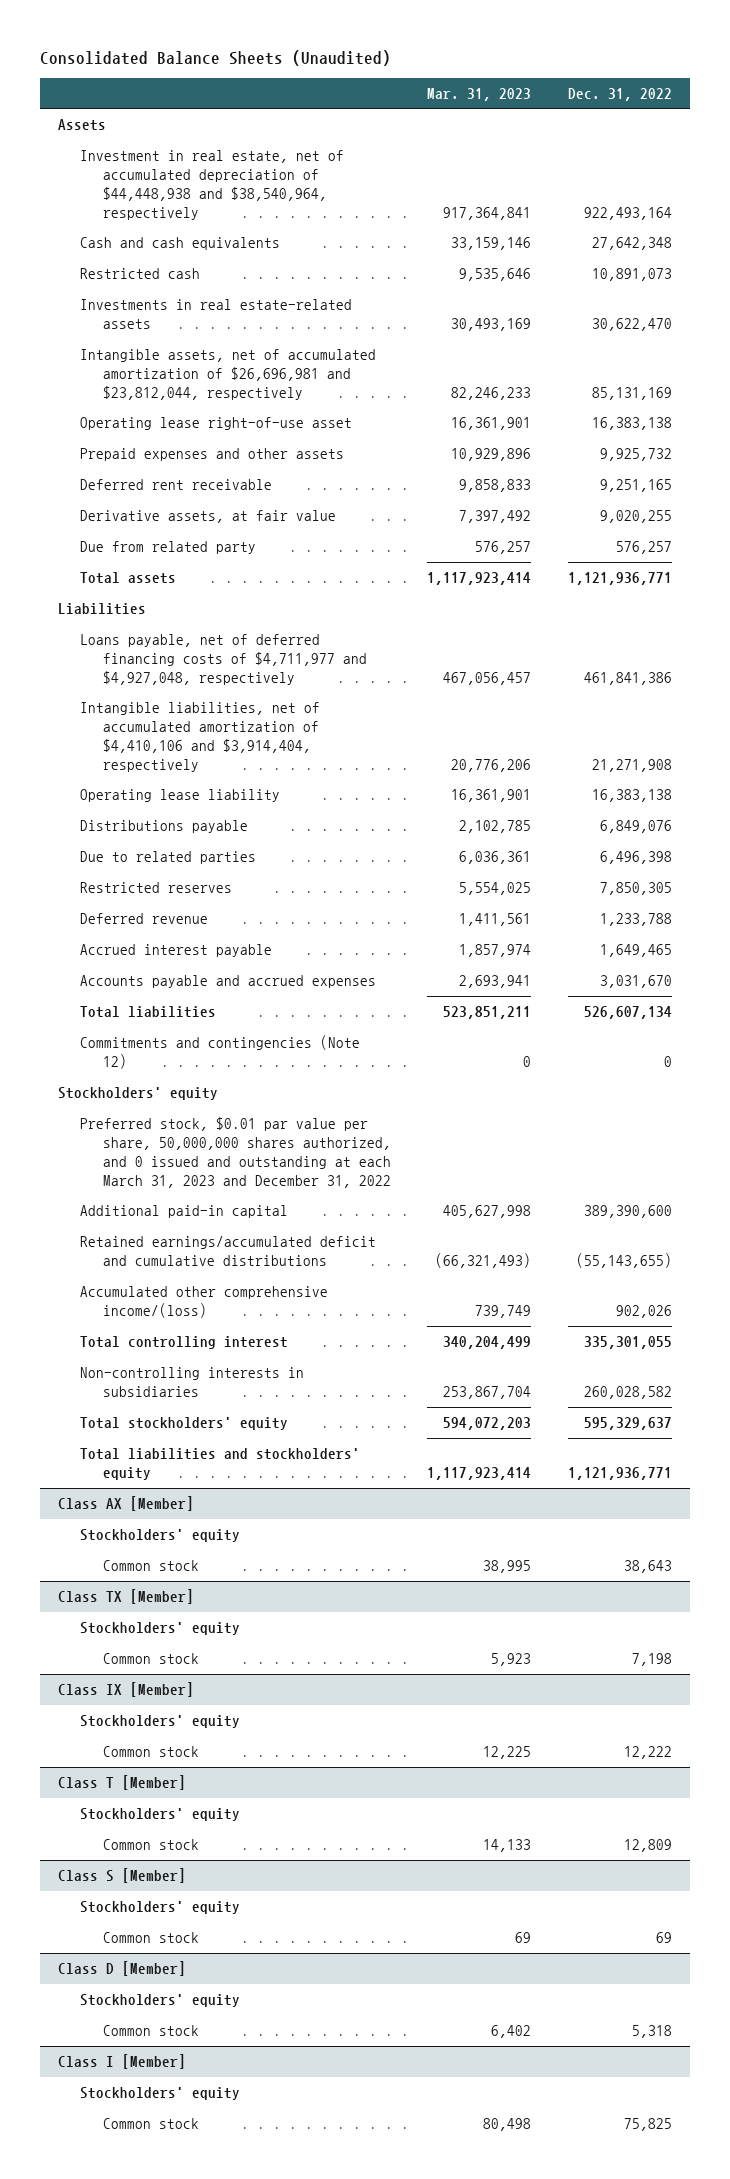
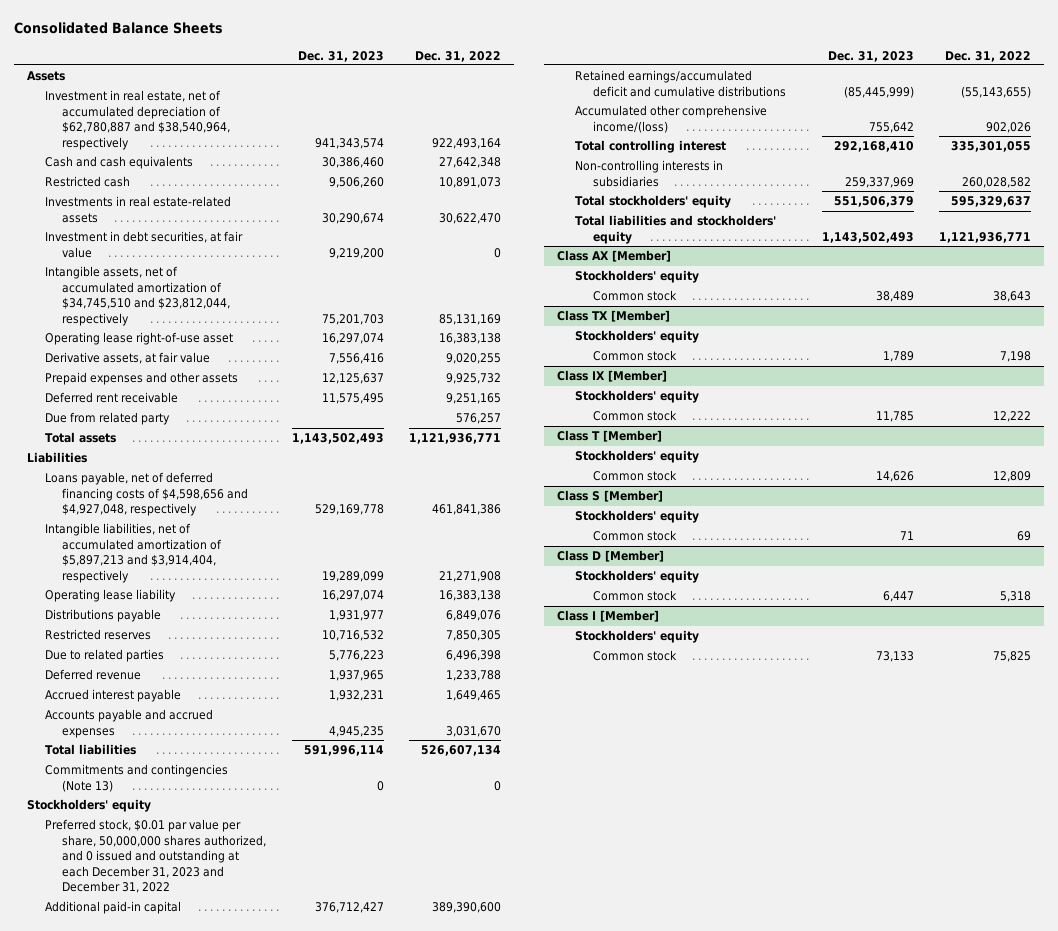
[39,49,391,66] Consolidated Balance Sheets (Unaudited) -> [14,22,224,35] Consolidated Balance Sheets
[427,87,532,101] Mar. 31, 2023 -> none
none -> [297,50,384,62] Dec. 31, 2023
[80,150,345,220] Investment in real estate, net of accumulated depreciation of $44,448,938 and $38,540,964, respectively -> [44,90,231,150] Investment in real estate, net of accumulated depreciation of $62,780,887 and $38,540,964, respectively
none -> [44,231,243,258] Investment in debt securities, at fair value
[80,349,377,400] Intangible assets, net of accumulated amortization of $26,696,981 and $23,812,044, respectively -> [44,266,231,326] Intangible assets, net of accumulated amortization of $34,745,510 and $23,812,044, respectively
[80,510,337,524] Derivative assets, at fair value -> [44,352,210,365] Derivative assets, at fair value
[80,634,367,685] Loans payable, net of deferred financing costs of $4,711,977 and $4,927,048, respectively -> [44,472,249,517] Loans payable, net of deferred financing costs of $4,598,656 and $4,927,048, respectively
[80,702,321,772] Intangible liabilities, net of accumulated amortization of $4,410,106 and $3,914,404, respectively -> [44,523,223,583] Intangible liabilities, net of accumulated amortization of $5,897,213 and $3,914,404, respectively
[80,851,257,865] Due to related parties -> [44,649,164,663] Due to related parties
[80,1035,361,1069] Commitments and contingencies (Note 12) -> [44,764,228,792] Commitments and contingencies (Note 13)
[80,1117,391,1188] Preferred stock, $0.01 par value per share, 50,000,000 shares authorized, and 0 issued and outstanding at each March 31, 2023 and December 31, 2022 -> [44,819,267,894] Preferred stock, $0.01 par value per share, 50,000,000 shares authorized, and 0 issued and outstanding at each December 31, 2023 and December 31, 2022

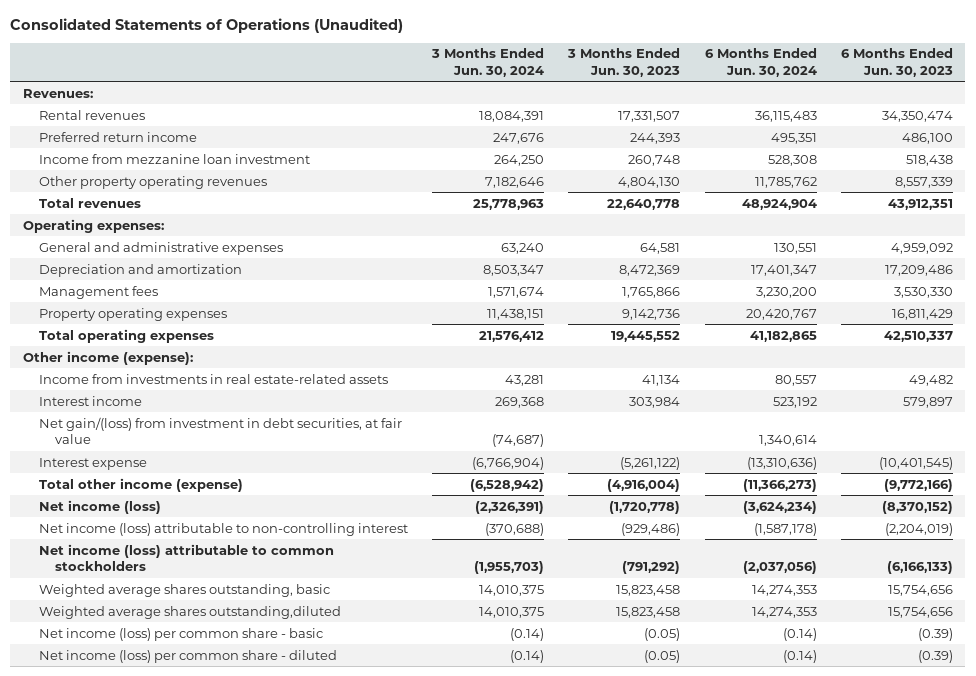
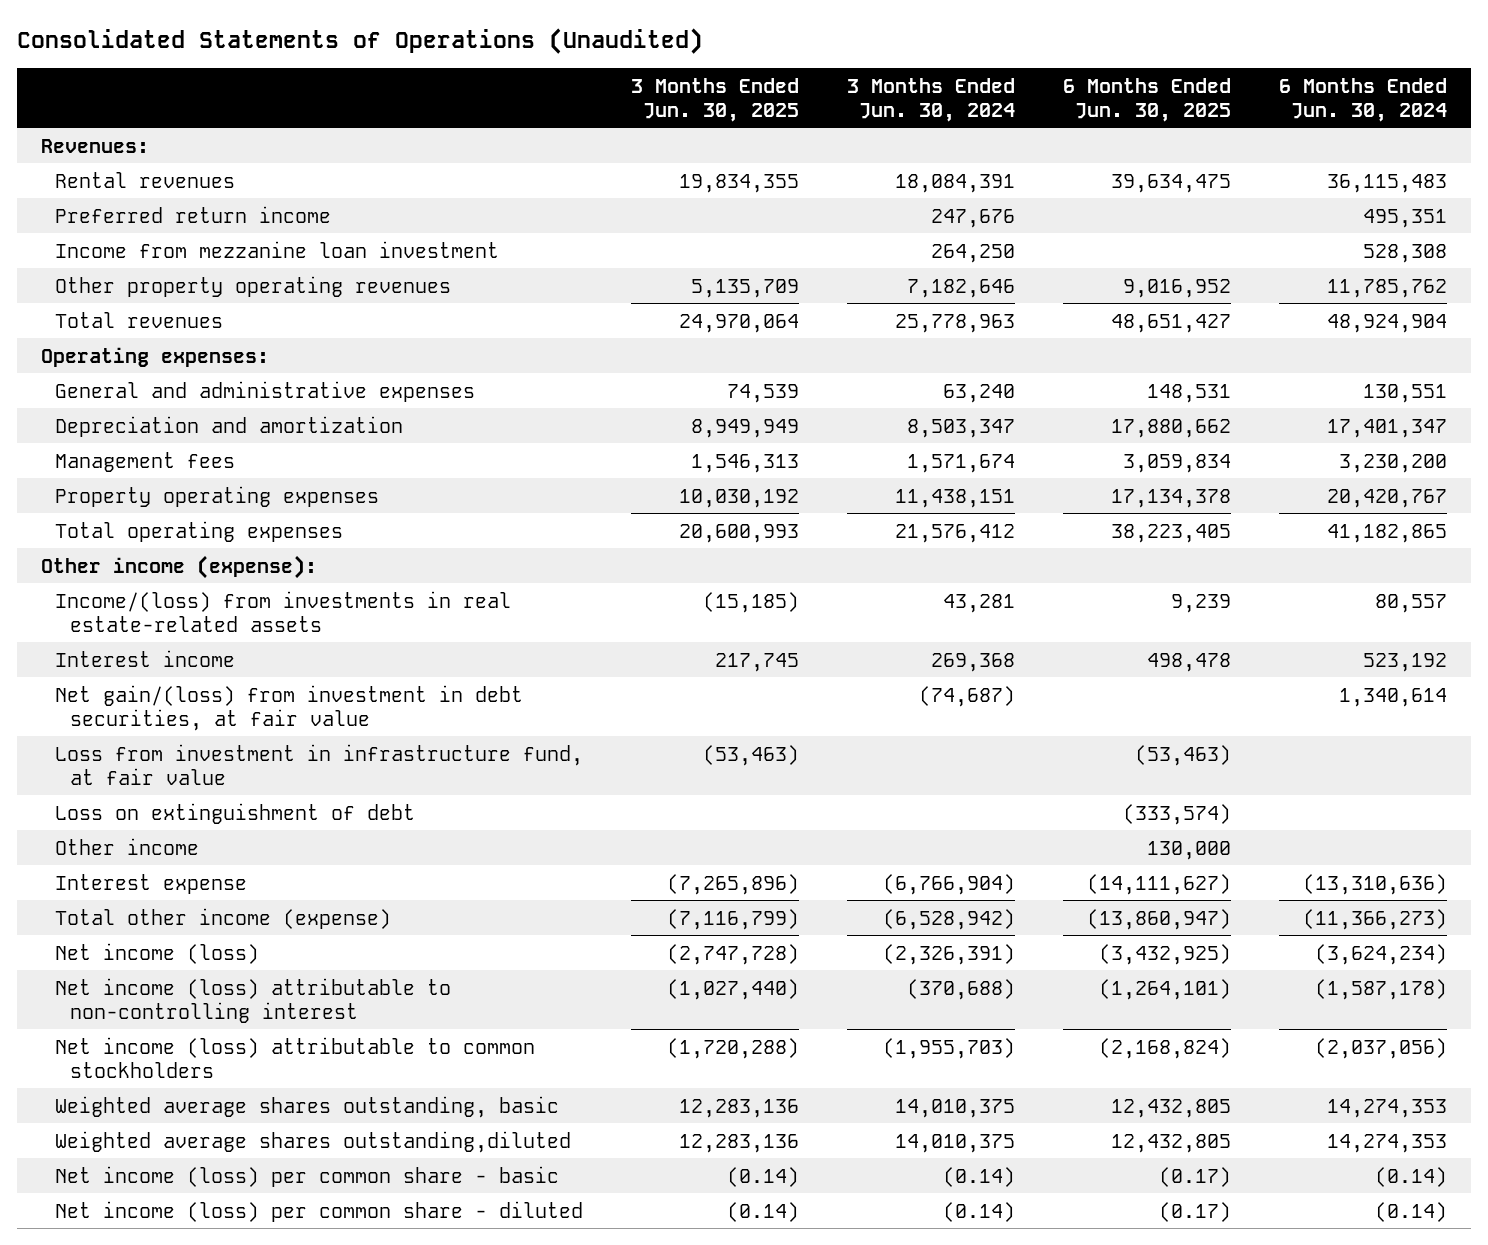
[567,48,681,77] 3 Months Ended Jun. 30, 2023 -> none
[841,48,954,77] 6 Months Ended Jun. 30, 2023 -> none
none -> [631,77,800,122] 3 Months Ended Jun. 30, 2025
none -> [1063,77,1232,122] 6 Months Ended Jun. 30, 2025
[38,373,388,384] Income from investments in real estate-related assets -> [55,590,512,632] Income/(loss) from investments in real estate-related assets
none -> [55,743,584,785] Loss from investment in infrastructure fund, at fair value
none -> [55,802,416,824] Loss on extinguishment of debt
none -> [55,837,200,855] Other income

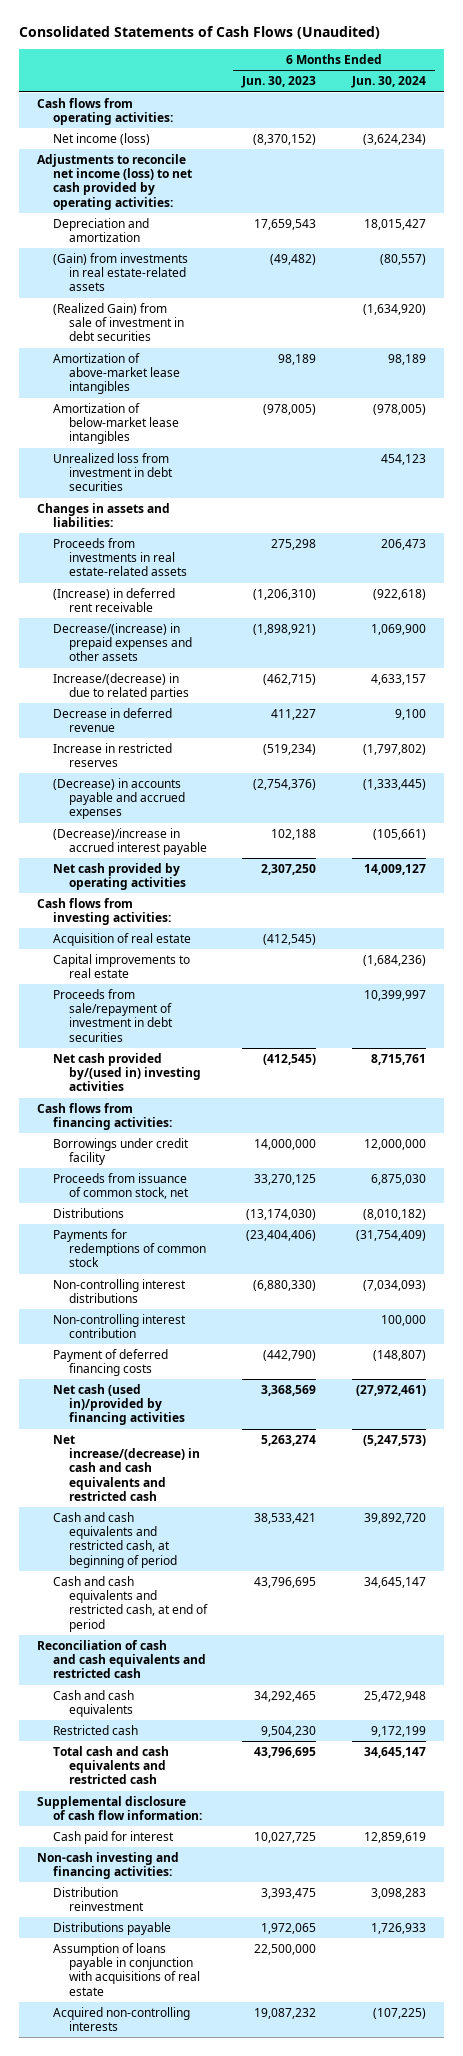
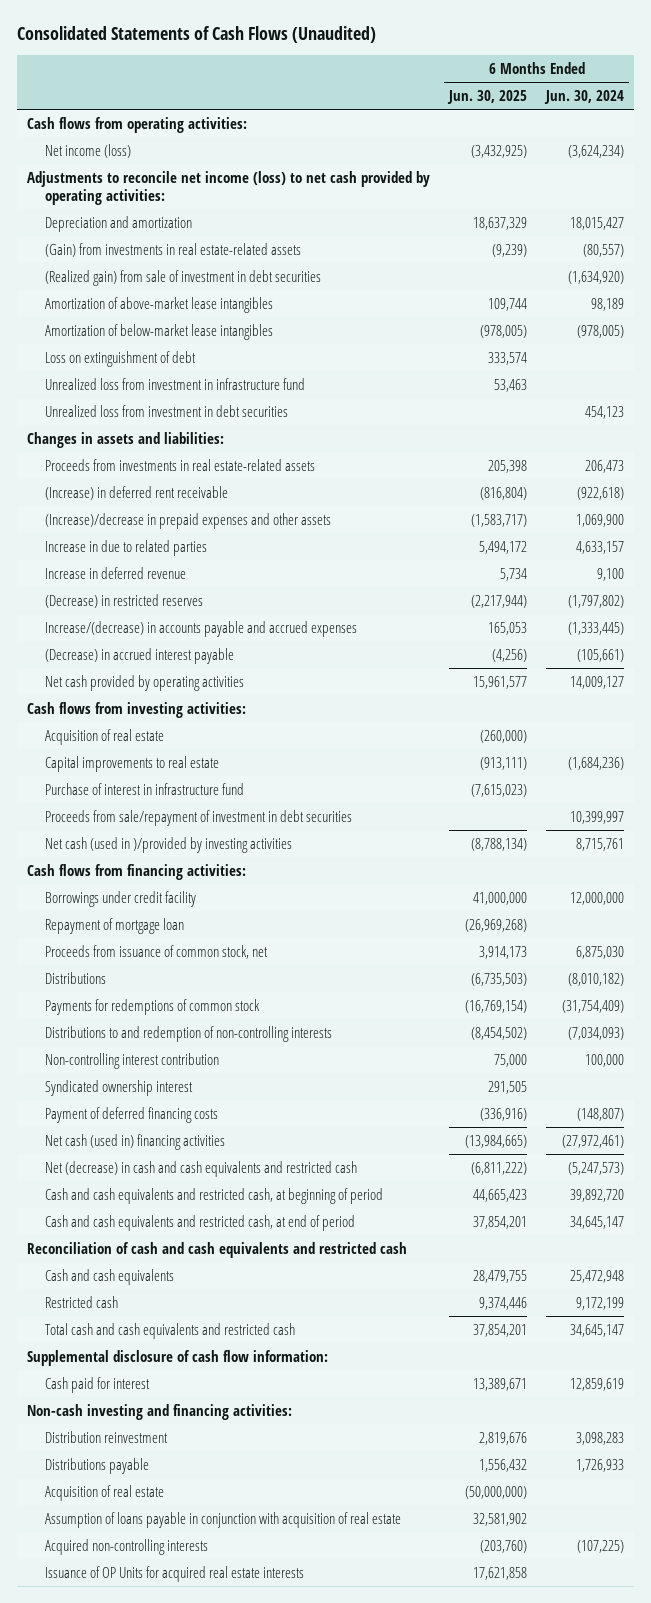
[241,76,317,89] Jun. 30, 2023 -> none
none -> [446,90,527,105] Jun. 30, 2025
[52,302,184,342] (Realized Gain) from sale of investment in debt securities -> [45,269,322,286] (Realized gain) from sale of investment in debt securities
none -> [45,350,197,367] Loss on extinguishment of debt
none -> [45,377,306,390] Unrealized loss from investment in infrastructure fund
[52,622,192,662] Decrease/(increase) in prepaid expenses and other assets -> [45,512,332,529] (Increase)/decrease in prepaid expenses and other assets
[52,672,189,701] Increase/(decrease) in due to related parties -> [45,539,208,556] Increase in due to related parties
[52,707,172,733] Decrease in deferred revenue -> [45,566,187,579] Increase in deferred revenue
[52,742,172,768] Increase in restricted reserves -> [45,593,204,608] (Decrease) in restricted reserves
[52,777,185,820] (Decrease) in accounts payable and accrued expenses -> [45,620,358,637] Increase/(decrease) in accounts payable and accrued expenses
[52,827,207,856] (Decrease)/increase in accrued interest payable -> [45,647,235,664] (Decrease) in accrued interest payable
none -> [45,782,245,795] Purchase of interest in infrastructure fund
[52,1052,201,1092] Net cash provided by/(used in) investing activities -> [45,836,293,853] Net cash (used in )/provided by investing activities
none -> [45,917,185,934] Repayment of mortgage loan
[52,1278,186,1304] Non-controlling interest distributions -> [45,1025,333,1042] Distributions to and redemption of non-controlling interests
none -> [45,1079,194,1096] Syndicated ownership interest
[52,1383,185,1426] Net cash (used in)/provided by financing activities -> [45,1133,226,1150] Net cash (used in) financing activities
[52,1434,200,1501] Net increase/(decrease) in cash and cash equivalents and restricted cash -> [45,1160,358,1177] Net (decrease) in cash and cash equivalents and restricted cash
none -> [45,1484,165,1501] Acquisition of real estate
[52,1942,200,1996] Assumption of loans payable in conjunction with acquisitions of real estate -> [45,1511,402,1528] Assumption of loans payable in conjunction with acquisition of real estate
none -> [45,1565,305,1582] Issuance of OP Units for acquired real estate interests

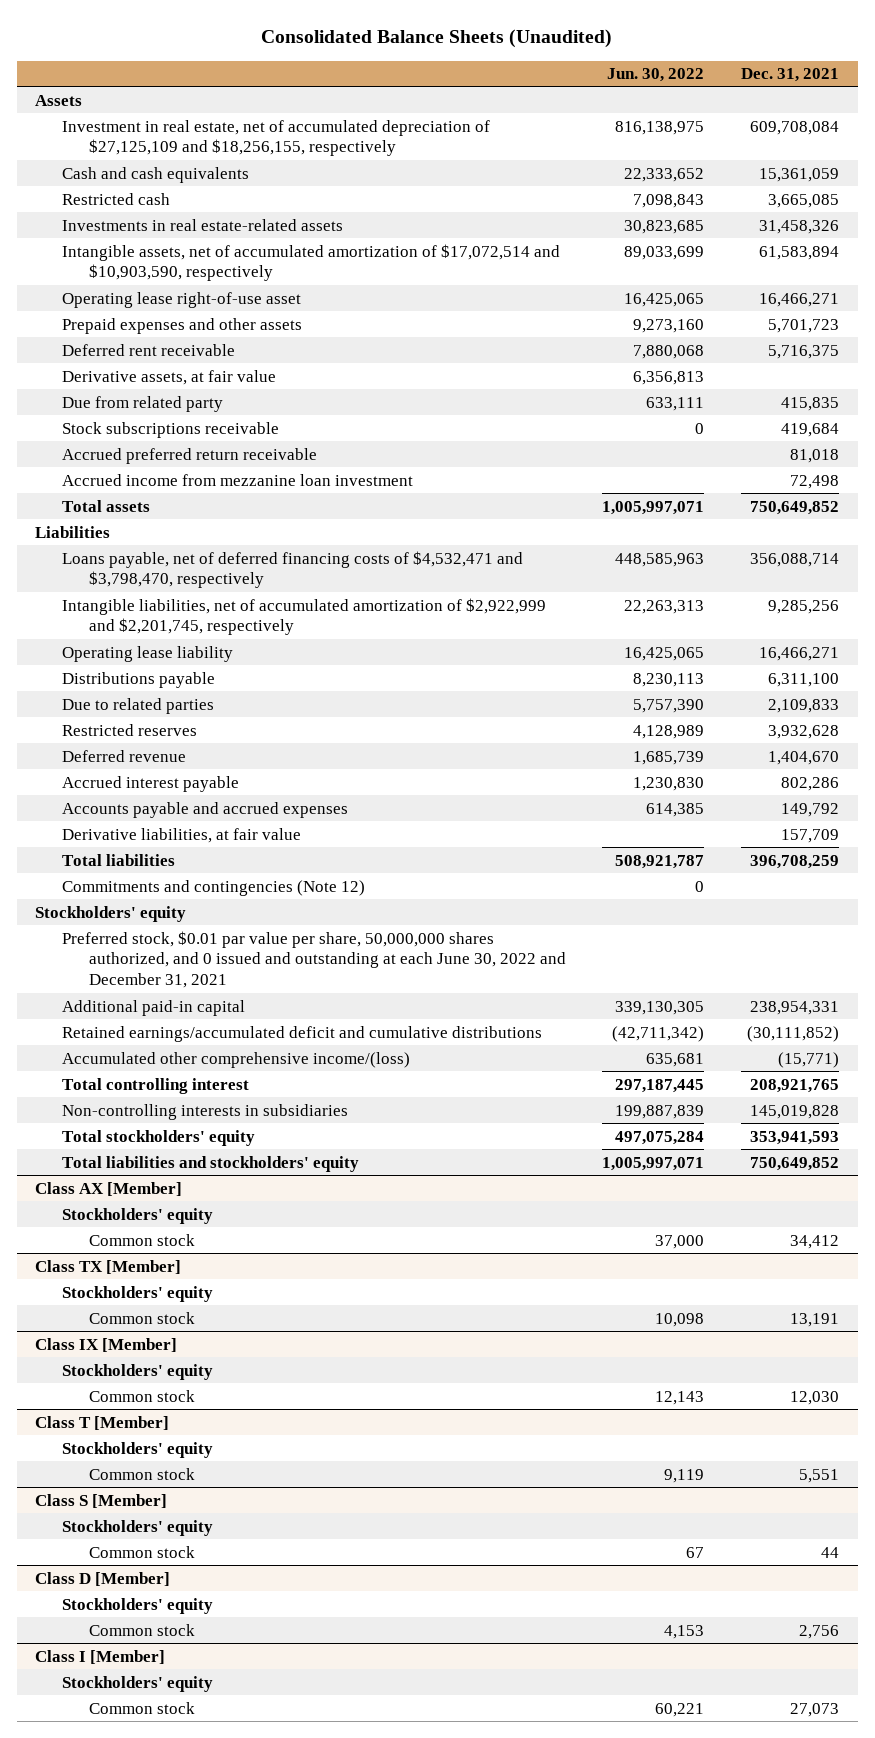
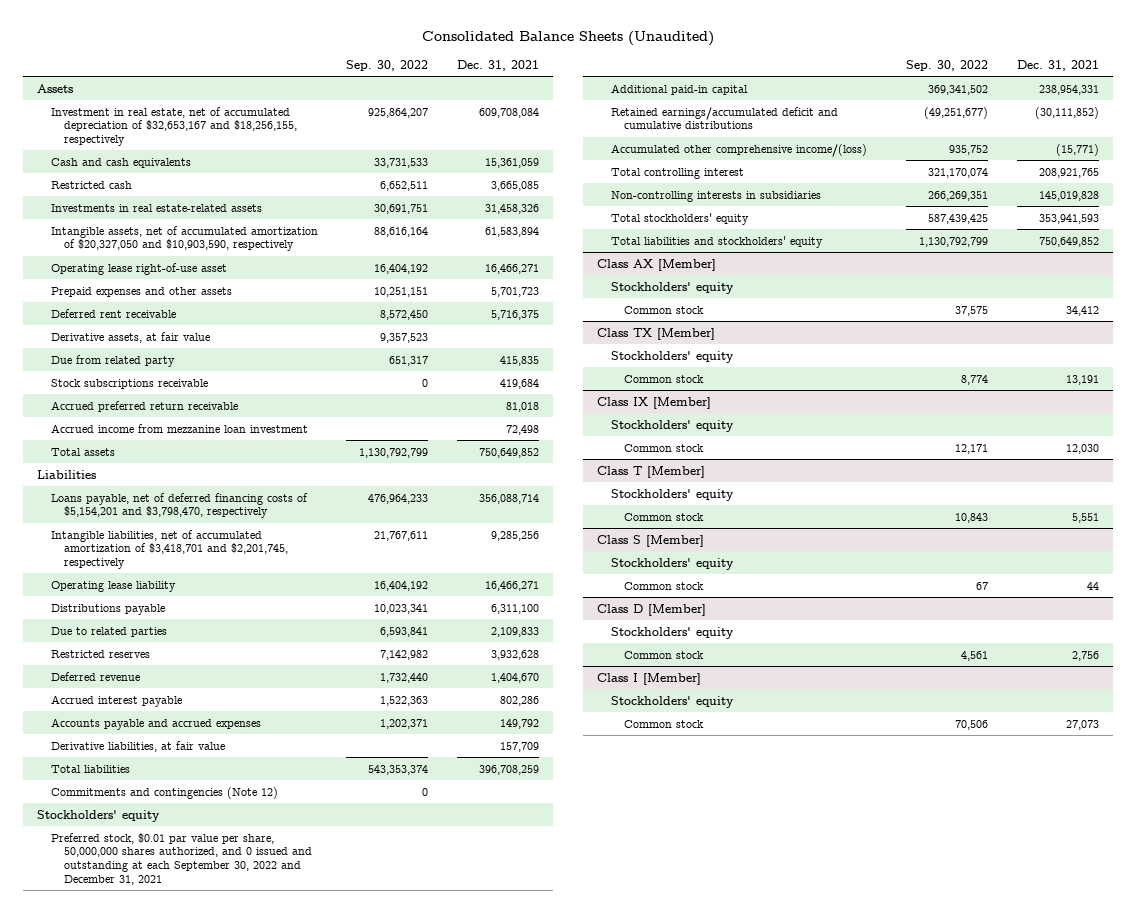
[607,68,705,83] Jun. 30, 2022 -> none
none -> [346,59,429,71] Sep. 30, 2022
[61,119,490,157] Investment in real estate, net of accumulated depreciation of $27,125,109 and $18,256,155, respectively -> [50,106,298,147] Investment in real estate, net of accumulated depreciation of $32,653,167 and $18,256,155, respectively
[61,243,560,282] Intangible assets, net of accumulated amortization of $17,072,514 and $10,903,590, respectively -> [50,225,318,252] Intangible assets, net of accumulated amortization of $20,327,050 and $10,903,590, respectively
[61,550,523,589] Loans payable, net of deferred financing costs of $4,532,471 and $3,798,470, respectively -> [50,492,308,519] Loans payable, net of deferred financing costs of $5,154,201 and $3,798,470, respectively
[61,597,546,636] Intangible liabilities, net of accumulated amortization of $2,922,999 and $2,201,745, respectively -> [50,529,289,570] Intangible liabilities, net of accumulated amortization of $3,418,701 and $2,201,745, respectively
[61,930,566,989] Preferred stock, $0.01 par value per share, 50,000,000 shares authorized, and 0 issued and outstanding at each June 30, 2022 and December 31, 2021 -> [50,832,313,886] Preferred stock, $0.01 par value per share, 50,000,000 shares authorized, and 0 issued and outstanding at each September 30, 2022 and December 31, 2021

